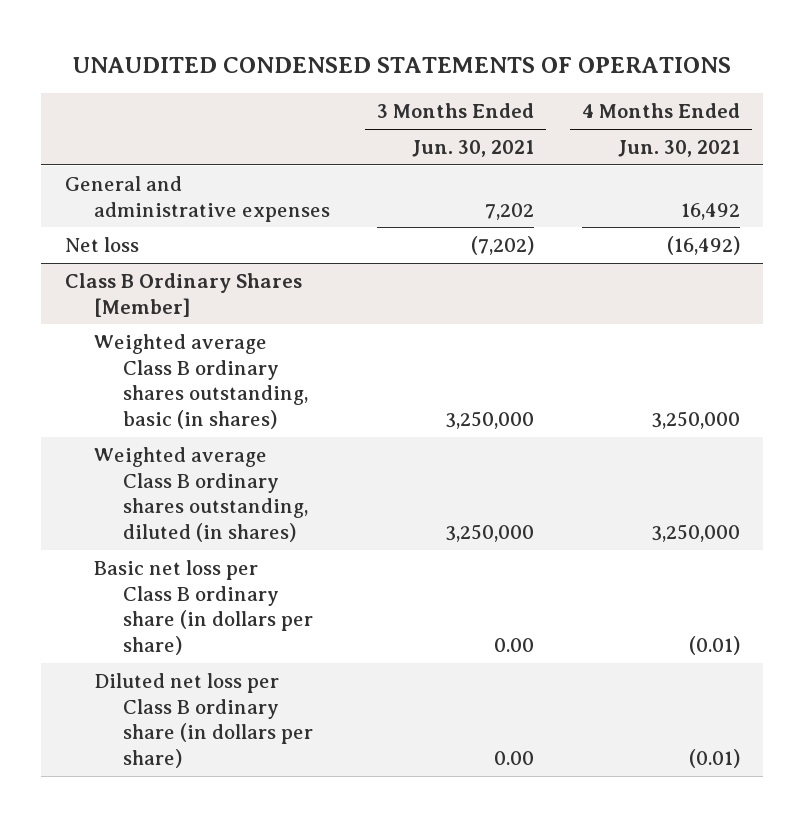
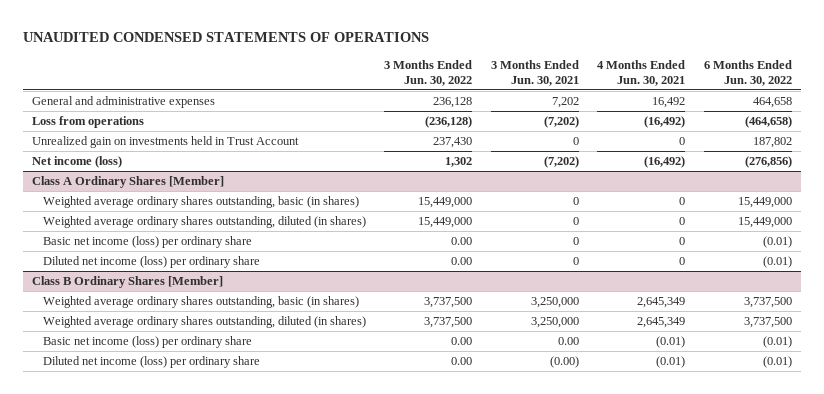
none -> [384,59,473,86] 3 Months Ended Jun. 30, 2022
none -> [703,59,792,86] 6 Months Ended Jun. 30, 2022
none -> [32,115,145,128] Loss from operations
none -> [32,135,300,148] Unrealized gain on investments held in Trust Account
[64,236,139,252] Net loss -> [32,155,123,168] Net income (loss)
none -> [32,175,225,188] Class A Ordinary Shares [Member]
none -> [42,195,359,208] Weighted average ordinary shares outstanding, basic (in shares)
none -> [42,215,366,228] Weighted average ordinary shares outstanding, diluted (in shares)
none -> [42,235,252,248] Basic net income (loss) per ordinary share
none -> [42,255,260,268] Diluted net income (loss) per ordinary share
[93,333,308,430] Weighted average Class B ordinary shares outstanding, basic (in shares) -> [42,295,359,308] Weighted average ordinary shares outstanding, basic (in shares)
[650,411,740,430] 3,250,000 -> [637,296,686,308] 2,645,349
[93,446,308,543] Weighted average Class B ordinary shares outstanding, diluted (in shares) -> [42,315,366,328] Weighted average ordinary shares outstanding, diluted (in shares)
[650,524,740,543] 3,250,000 -> [637,316,686,328] 2,645,349
[93,559,313,656] Basic net loss per Class B ordinary share (in dollars per share) -> [42,335,252,348] Basic net income (loss) per ordinary share
[93,672,313,769] Diluted net loss per Class B ordinary share (in dollars per share) -> [42,355,260,368] Diluted net income (loss) per ordinary share
[494,751,535,766] 0.00 -> [549,355,579,368] (0.00)

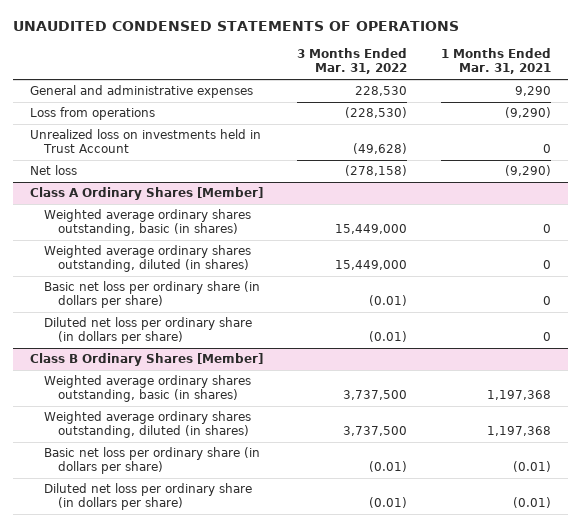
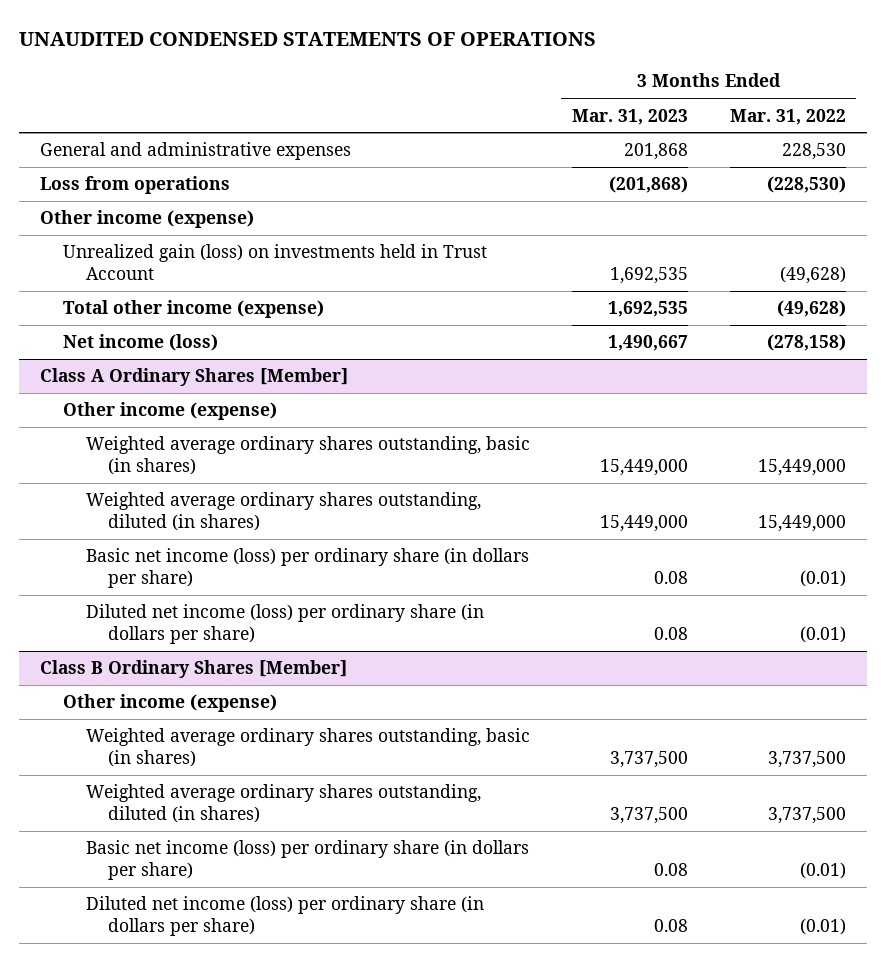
[440,48,551,75] 1 Months Ended Mar. 31, 2021 -> none
none -> [571,108,688,125] Mar. 31, 2023
none -> [40,210,255,229] Other income (expense)
[29,129,261,154] Unrealized loss on investments held in Trust Account -> [62,244,487,281] Unrealized gain (loss) on investments held in Trust Account
none -> [62,300,324,319] Total other income (expense)
[29,165,77,176] Net loss -> [62,334,218,352] Net income (loss)
none -> [62,402,277,421] Other income (expense)
[43,281,260,309] Basic net loss per ordinary share (in dollars per share) -> [85,548,529,589] Basic net income (loss) per ordinary share (in dollars per share)
[43,317,252,345] Diluted net loss per ordinary share (in dollars per share) -> [85,604,484,645] Diluted net income (loss) per ordinary share (in dollars per share)
none -> [62,694,277,713] Other income (expense)
[43,447,260,475] Basic net loss per ordinary share (in dollars per share) -> [85,840,529,881] Basic net income (loss) per ordinary share (in dollars per share)
[43,483,252,511] Diluted net loss per ordinary share (in dollars per share) -> [85,896,484,937] Diluted net income (loss) per ordinary share (in dollars per share)

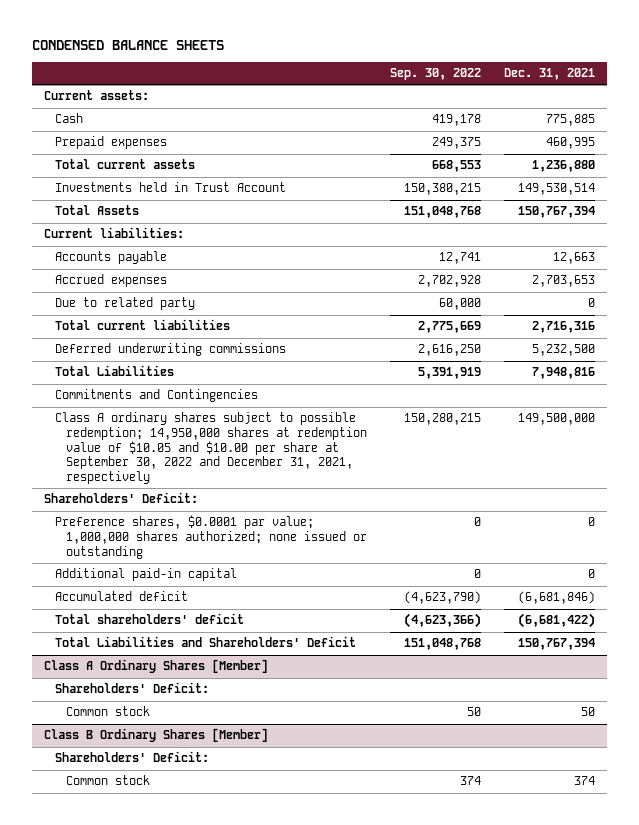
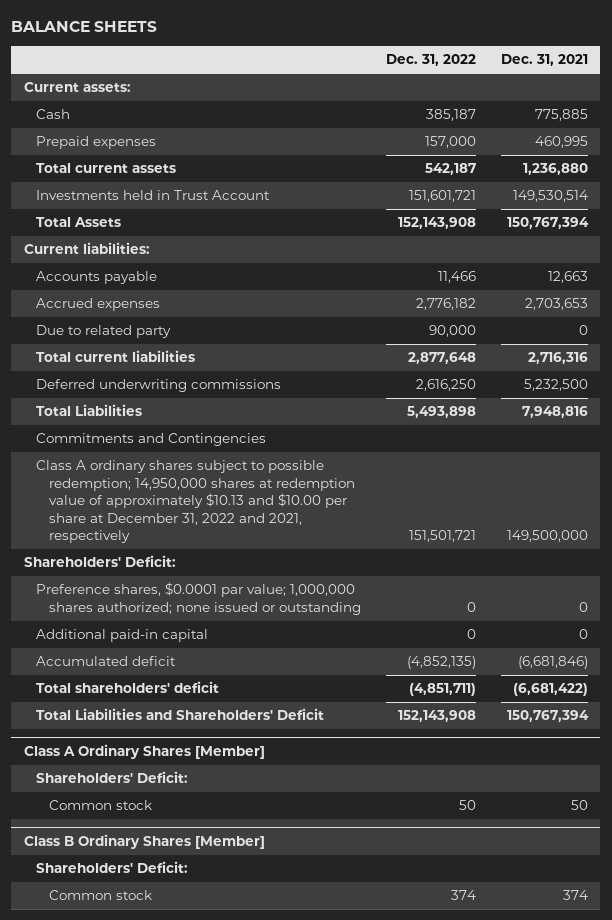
[32,40,225,51] CONDENSED BALANCE SHEETS -> [11,21,158,33] BALANCE SHEETS
[390,68,482,81] Sep. 30, 2022 -> none
none -> [385,54,476,67] Dec. 31, 2022
[54,412,367,484] Class A ordinary shares subject to possible redemption; 14,950,000 shares at redemption value of $10.05 and $10.00 per share at September 30, 2022 and December 31, 2021, respectively -> [36,460,355,544] Class A ordinary shares subject to possible redemption; 14,950,000 shares at redemption value of approximately $10.13 and $10.00 per share at December 31, 2022 and 2021, respectively

